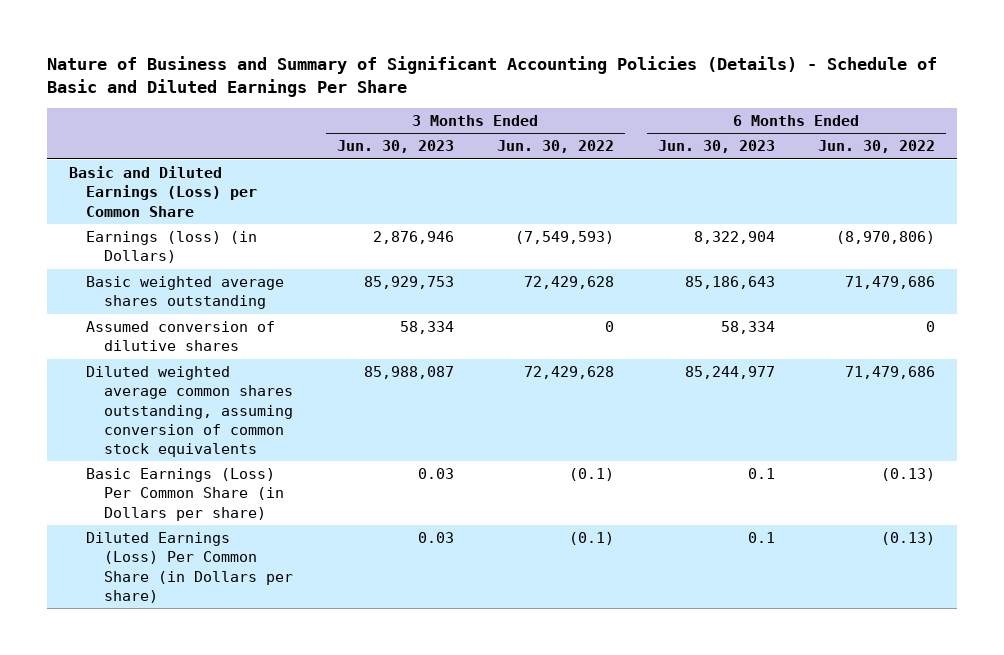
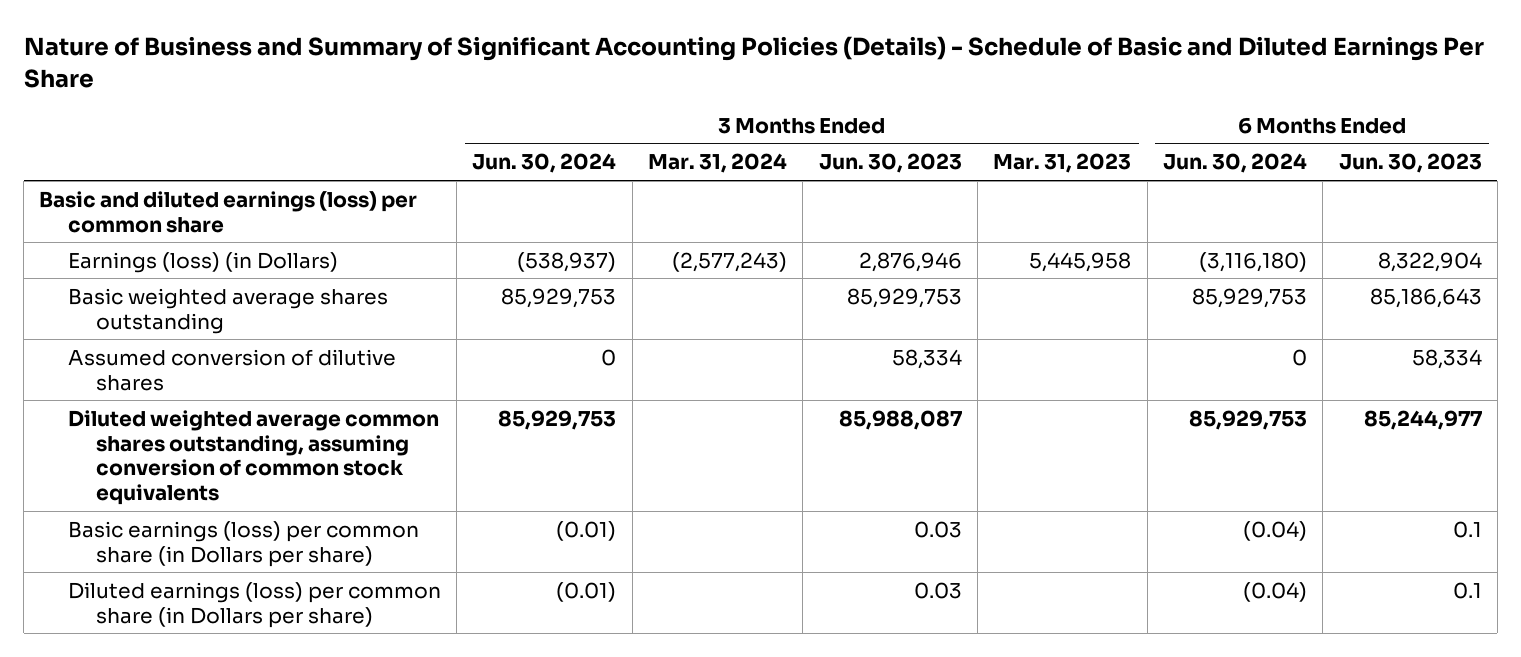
[497,140,615,154] Jun. 30, 2022 -> none
[818,140,936,154] Jun. 30, 2022 -> none
none -> [472,153,617,174] Jun. 30, 2024
none -> [648,153,788,174] Mar. 31, 2024
none -> [993,153,1132,174] Mar. 31, 2023
none -> [1162,153,1307,174] Jun. 30, 2024
[68,166,258,217] Basic and Diluted Earnings (Loss) per Common Share -> [39,190,418,233] Basic and diluted earnings (loss) per common share
[86,468,285,521] Basic Earnings (Loss) Per Common Share (in Dollars per share) -> [67,520,419,567] Basic earnings (loss) per common share (in Dollars per share)
[86,532,294,603] Diluted Earnings (Loss) Per Common Share (in Dollars per share) -> [67,581,441,628] Diluted earnings (loss) per common share (in Dollars per share)

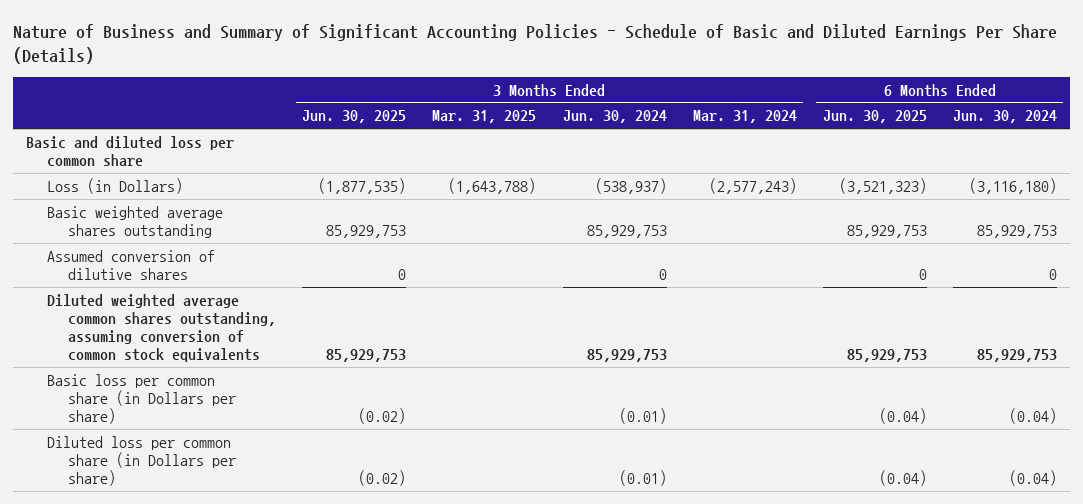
[23,36,1484,88] Nature of Business and Summary of Significant Accounting Policies (Details) - Schedule of Basic and Diluted Earnings Per Share -> [12,23,1057,65] Nature of Business and Summary of Significant Accounting Policies - Schedule of Basic and Diluted Earnings Per Share (Details)
[818,153,962,174] Jun. 30, 2023 -> none
[993,153,1132,174] Mar. 31, 2023 -> none
[1338,153,1482,174] Jun. 30, 2023 -> none
none -> [302,110,407,124] Jun. 30, 2025
none -> [432,110,537,124] Mar. 31, 2025
none -> [822,110,927,124] Jun. 30, 2025
[39,190,418,233] Basic and diluted earnings (loss) per common share -> [25,135,234,167] Basic and diluted loss per common share
[67,251,338,273] Earnings (loss) (in Dollars) -> [47,177,184,194] Loss (in Dollars)
[67,520,419,567] Basic earnings (loss) per common share (in Dollars per share) -> [47,373,237,424] Basic loss per common share (in Dollars per share)
[67,581,441,628] Diluted earnings (loss) per common share (in Dollars per share) -> [47,435,237,486] Diluted loss per common share (in Dollars per share)

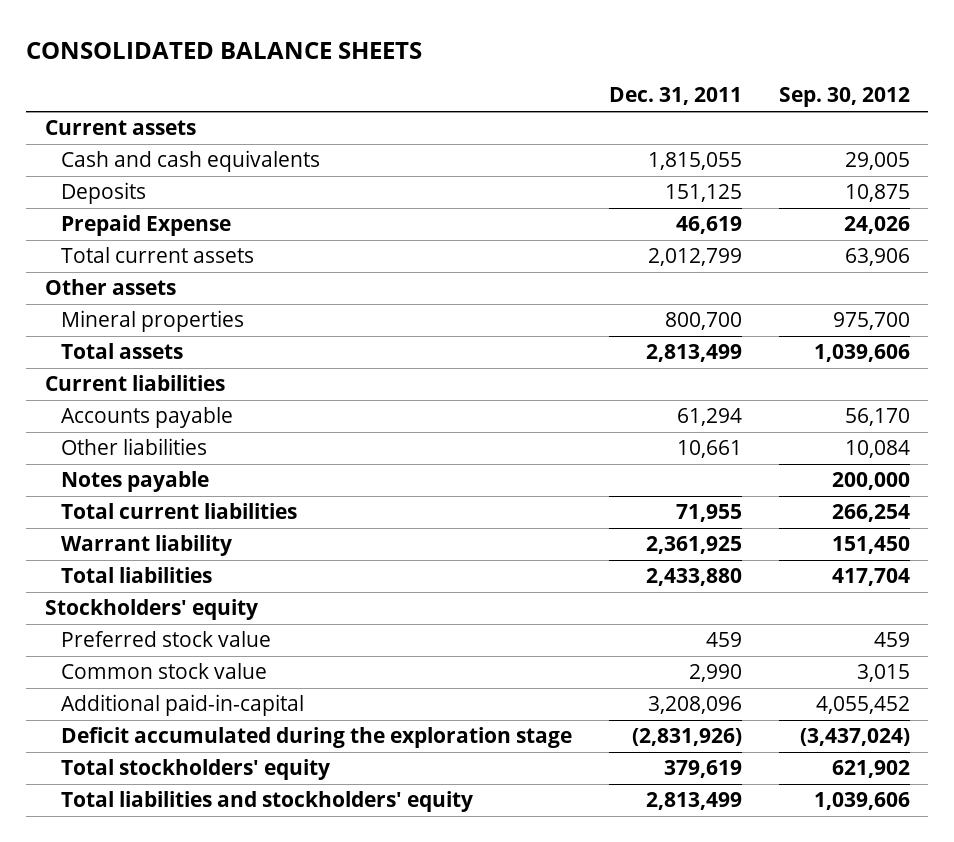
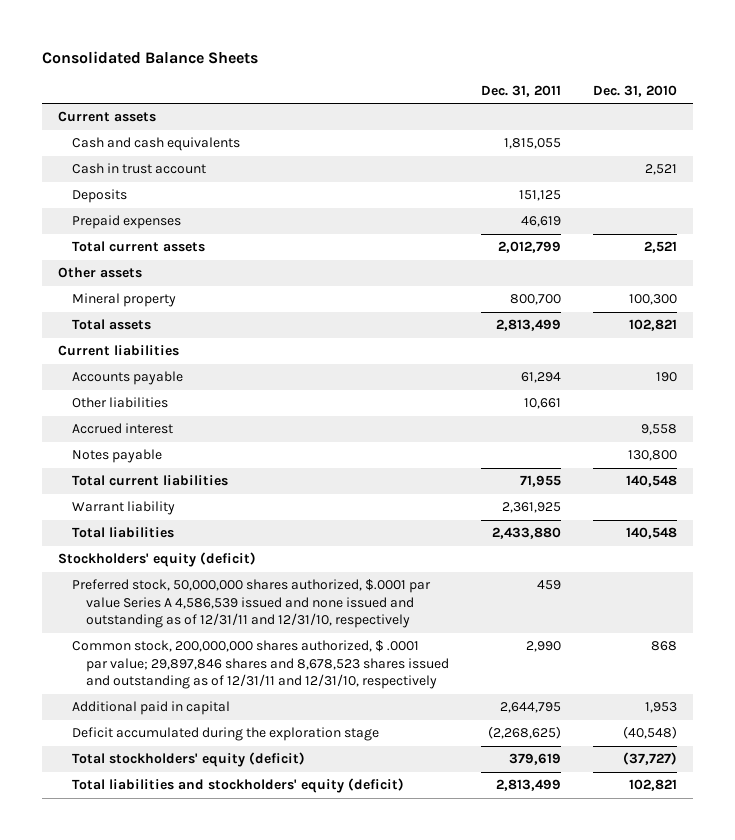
[26,41,423,59] CONSOLIDATED BALANCE SHEETS -> [41,51,258,65] Consolidated Balance Sheets
[778,87,910,108] Sep. 30, 2012 -> none
none -> [592,84,677,97] Dec. 31, 2010
none -> [72,163,207,175] Cash in trust account
[60,215,231,237] Prepaid Expense -> [72,215,182,230] Prepaid expenses
[60,310,244,333] Mineral properties -> [72,293,177,308] Mineral property
none -> [72,423,174,435] Accrued interest
[44,599,258,621] Stockholders' equity -> [57,552,256,568] Stockholders' equity (deficit)
[60,631,271,648] Preferred stock value -> [72,579,432,629] Preferred stock, 50,000,000 shares authorized, $.0001 par value Series A 4,586,539 issued and none issued and outstanding as of 12/31/11 and 12/31/10, respectively
[60,663,267,680] Common stock value -> [72,640,450,690] Common stock, 200,000,000 shares authorized, $ .0001 par value; 29,897,846 shares and 8,678,523 shares issued and outstanding as of 12/31/11 and 12/31/10, respectively
[60,694,304,717] Additional paid-in-capital -> [72,701,231,716] Additional paid in capital
[647,696,742,715] 3,208,096 -> [500,702,562,714] 2,644,795
[631,728,742,747] (2,831,926) -> [488,726,562,740] (2,268,625)
[60,759,330,781] Total stockholders' equity -> [72,752,306,768] Total stockholders' equity (deficit)
[60,791,473,813] Total liabilities and stockholders' equity -> [72,778,405,794] Total liabilities and stockholders' equity (deficit)

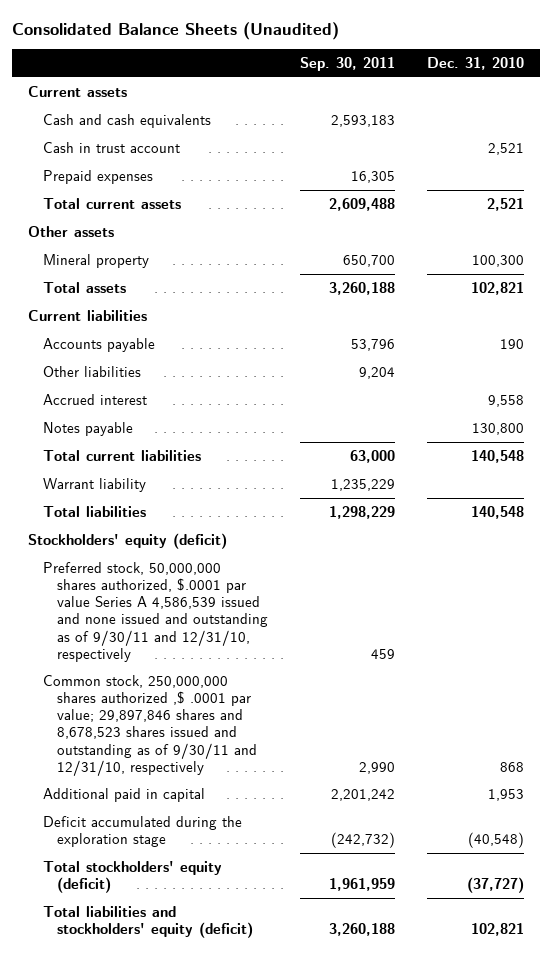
[41,51,258,65] Consolidated Balance Sheets -> [12,21,340,40] Consolidated Balance Sheets (Unaudited)
[481,84,562,97] Dec. 31, 2011 -> none
none -> [300,57,396,72] Sep. 30, 2011
[72,189,128,204] Deposits -> none
[72,579,432,629] Preferred stock, 50,000,000 shares authorized, $.0001 par value Series A 4,586,539 issued and none issued and outstanding as of 12/31/11 and 12/31/10, respectively -> [42,561,269,662] Preferred stock, 50,000,000 shares authorized, $.0001 par value Series A 4,586,539 issued and none issued and outstanding as of 9/30/11 and 12/31/10, respectively
[72,640,450,690] Common stock, 200,000,000 shares authorized, $ .0001 par value; 29,897,846 shares and 8,678,523 shares issued and outstanding as of 12/31/11 and 12/31/10, respectively -> [42,674,258,776] Common stock, 250,000,000 shares authorized ,$ .0001 par value; 29,897,846 shares and 8,678,523 shares issued and outstanding as of 9/30/11 and 12/31/10, respectively

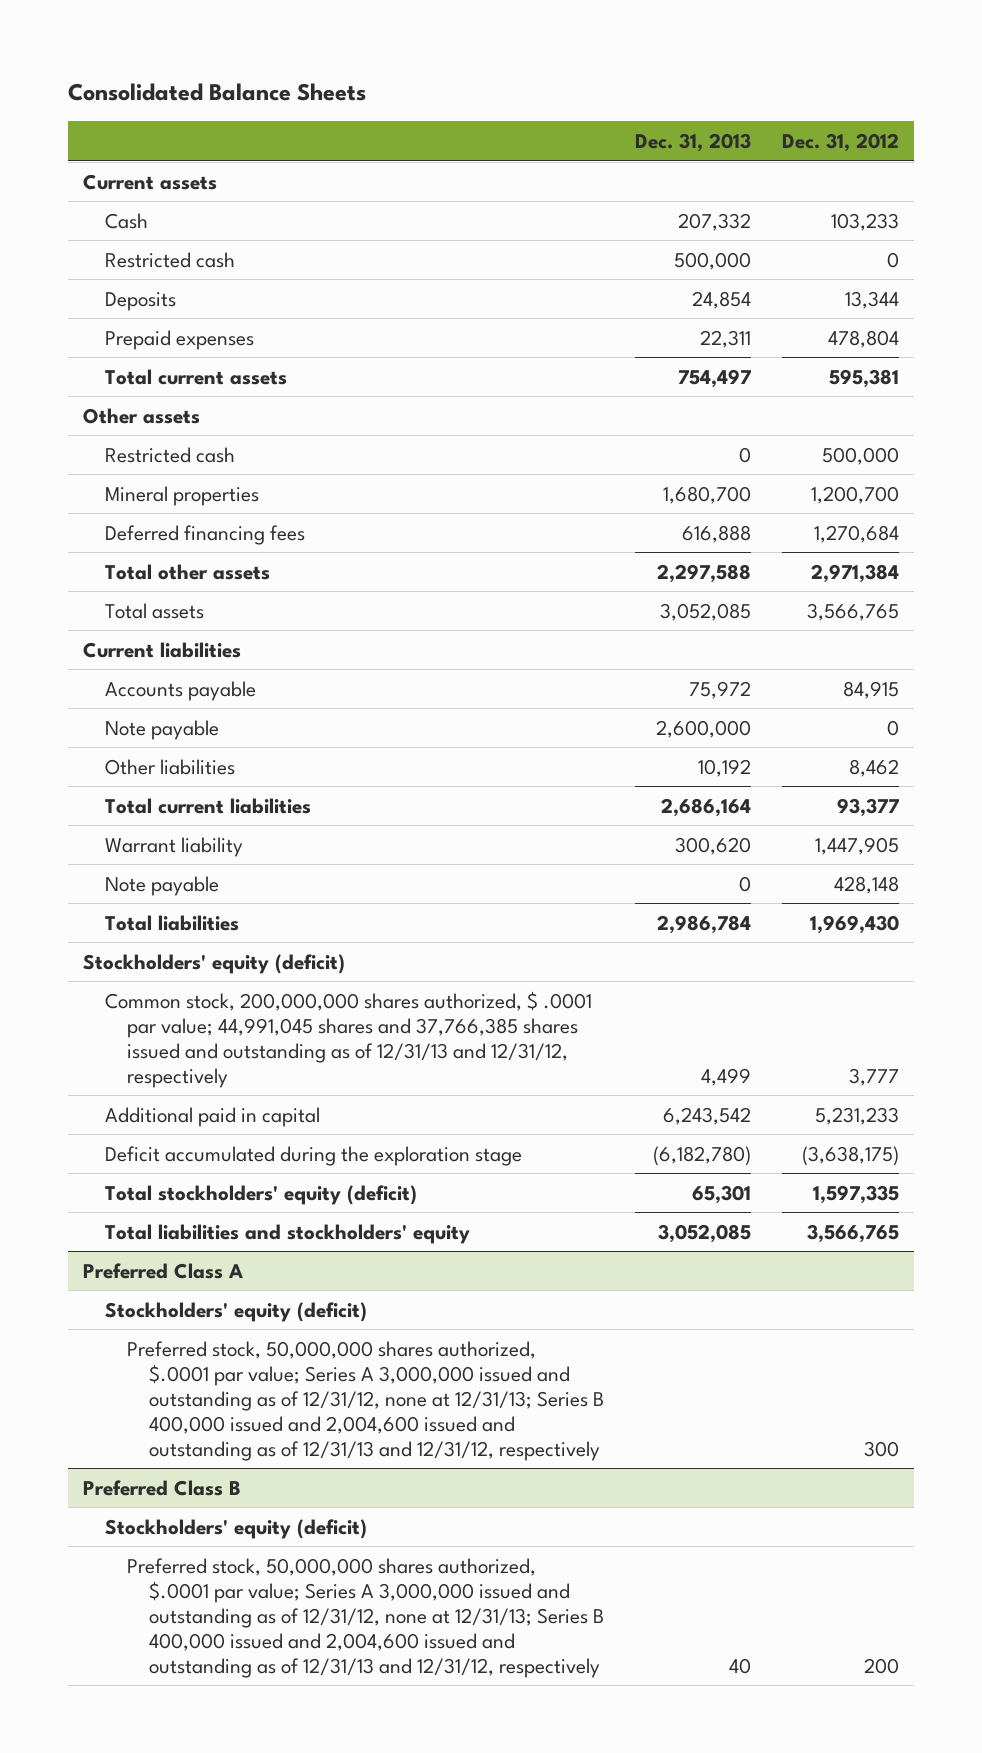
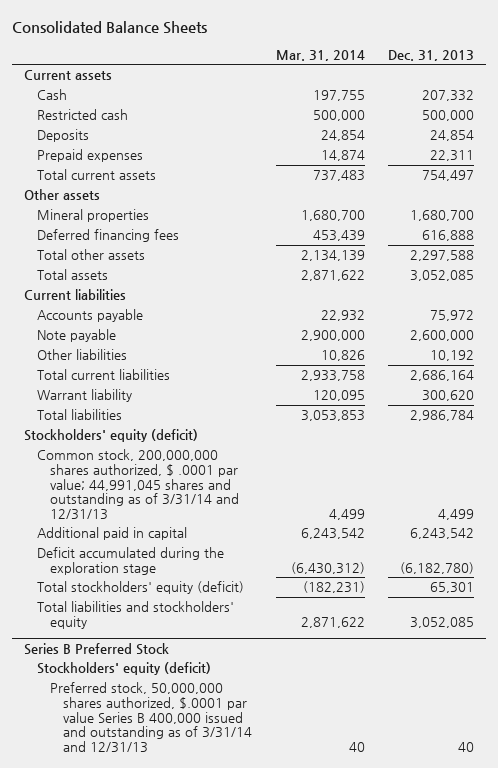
[781,132,899,152] Dec. 31, 2012 -> none
none -> [275,50,365,62] Mar. 31, 2014
[105,446,236,463] Restricted cash -> none
[105,875,220,896] Note payable -> none
[105,990,593,1088] Common stock, 200,000,000 shares authorized, $ .0001 par value; 44,991,045 shares and 37,766,385 shares issued and outstanding as of 12/31/13 and 12/31/12, respectively -> [37,449,240,520] Common stock, 200,000,000 shares authorized, $ .0001 par value; 44,991,045 shares and outstanding as of 3/31/14 and 12/31/13
[83,1262,244,1279] Preferred Class A -> none
[105,1301,368,1322] Stockholders' equity (deficit) -> none
[127,1340,605,1461] Preferred stock, 50,000,000 shares authorized, $.0001 par value; Series A 3,000,000 issued and outstanding as of 12/31/12, none at 12/31/13; Series B 400,000 issued and 2,004,600 issued and outstanding as of 12/31/13 and 12/31/12, respectively -> none
[83,1479,242,1496] Preferred Class B -> none
none -> [24,642,170,655] Series B Preferred Stock
[127,1557,605,1678] Preferred stock, 50,000,000 shares authorized, $.0001 par value; Series A 3,000,000 issued and outstanding as of 12/31/12, none at 12/31/13; Series B 400,000 issued and 2,004,600 issued and outstanding as of 12/31/13 and 12/31/12, respectively -> [50,682,253,753] Preferred stock, 50,000,000 shares authorized, $.0001 par value Series B 400,000 issued and outstanding as of 3/31/14 and 12/31/13

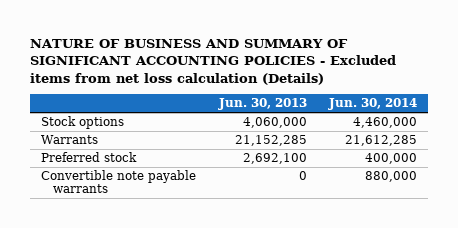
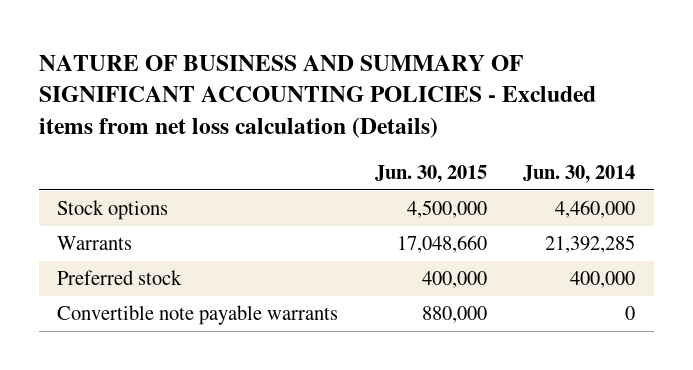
[217,98,307,111] Jun. 30, 2013 -> none
none -> [374,164,487,183] Jun. 30, 2015
[344,135,417,147] 21,612,285 -> [545,235,636,254] 21,392,285
[364,171,417,183] 880,000 -> [625,306,636,321] 0

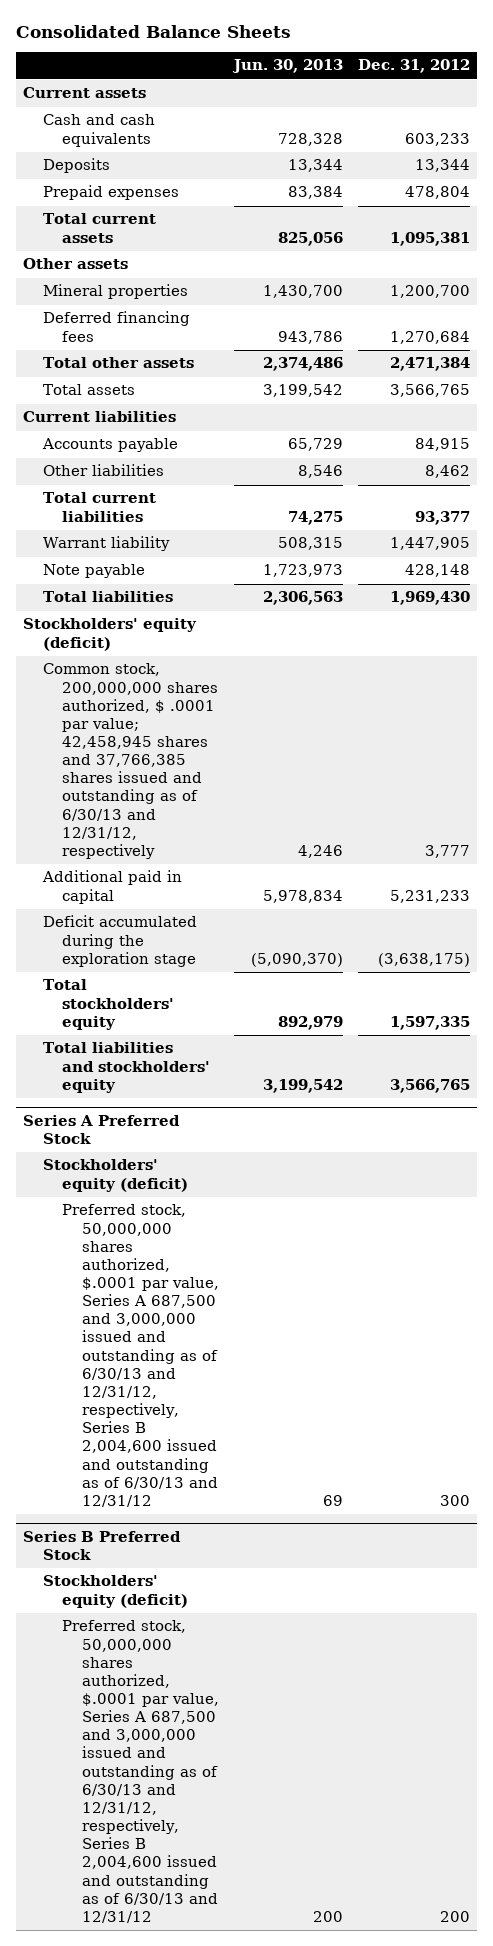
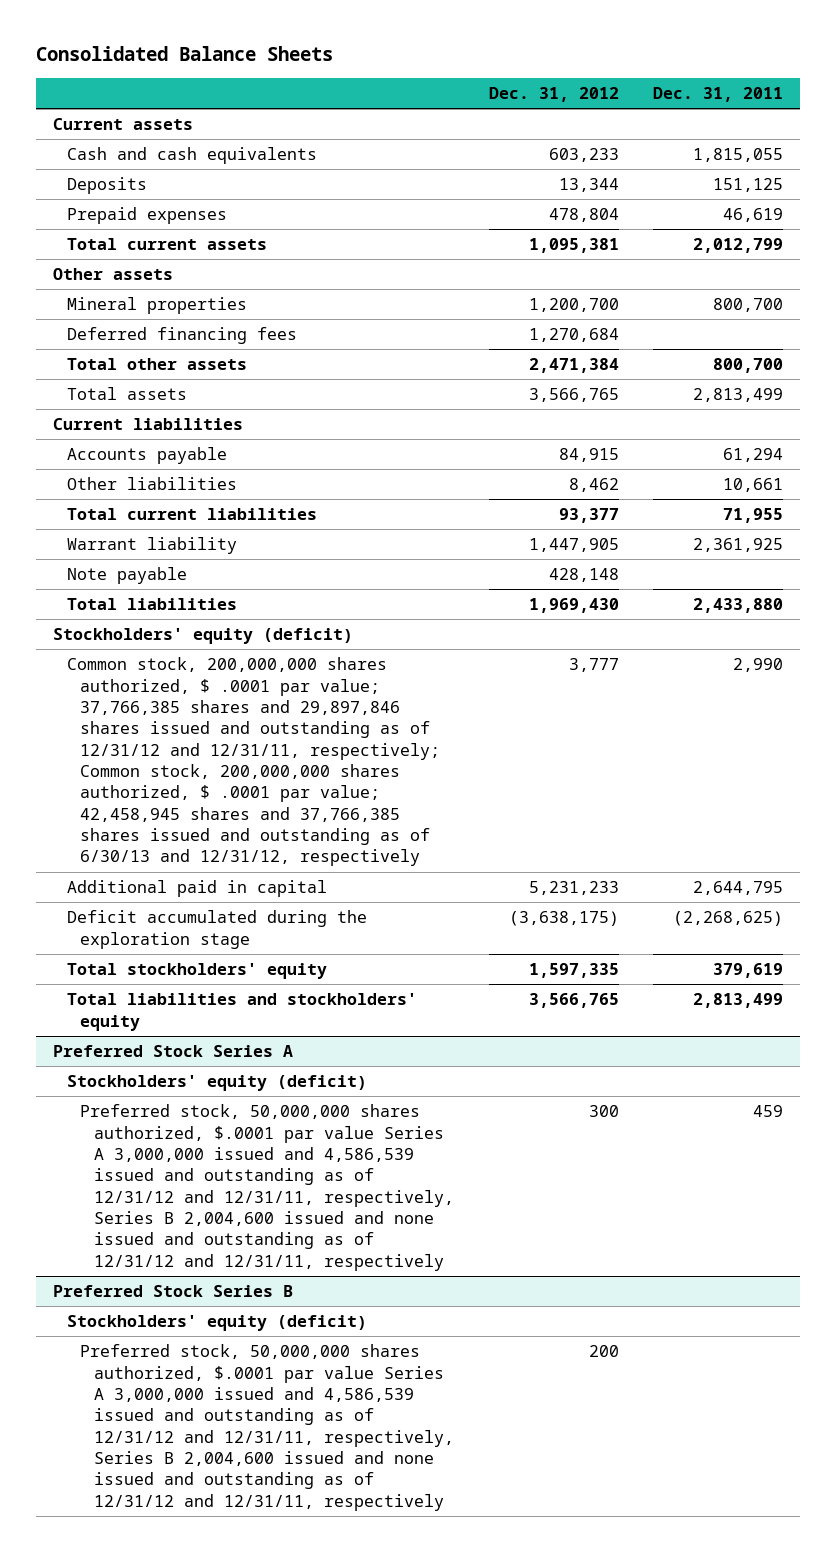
[231,59,343,74] Jun. 30, 2013 -> none
none -> [652,87,783,103] Dec. 31, 2011
[42,663,219,859] Common stock, 200,000,000 shares authorized, $ .0001 par value; 42,458,945 shares and 37,766,385 shares issued and outstanding as of 6/30/13 and 12/31/12, respectively -> [66,657,441,867] Common stock, 200,000,000 shares authorized, $ .0001 par value; 37,766,385 shares and 29,897,846 shares issued and outstanding as of 12/31/12 and 12/31/11, respectively; Common stock, 200,000,000 shares authorized, $ .0001 par value; 42,458,945 shares and 37,766,385 shares issued and outstanding as of 6/30/13 and 12/31/12, respectively
[23,1114,181,1144] Series A Preferred Stock -> [53,1045,294,1058] Preferred Stock Series A
[62,1204,219,1507] Preferred stock, 50,000,000 shares authorized, $.0001 par value, Series A 687,500 and 3,000,000 issued and outstanding as of 6/30/13 and 12/31/12, respectively, Series B 2,004,600 issued and outstanding as of 6/30/13 and 12/31/12 -> [80,1104,455,1271] Preferred stock, 50,000,000 shares authorized, $.0001 par value Series A 3,000,000 issued and 4,586,539 issued and outstanding as of 12/31/12 and 12/31/11, respectively, Series B 2,004,600 issued and none issued and outstanding as of 12/31/12 and 12/31/11, respectively
[23,1530,182,1560] Series B Preferred Stock -> [53,1285,294,1298] Preferred Stock Series B
[62,1620,219,1923] Preferred stock, 50,000,000 shares authorized, $.0001 par value, Series A 687,500 and 3,000,000 issued and outstanding as of 6/30/13 and 12/31/12, respectively, Series B 2,004,600 issued and outstanding as of 6/30/13 and 12/31/12 -> [80,1344,455,1511] Preferred stock, 50,000,000 shares authorized, $.0001 par value Series A 3,000,000 issued and 4,586,539 issued and outstanding as of 12/31/12 and 12/31/11, respectively, Series B 2,004,600 issued and none issued and outstanding as of 12/31/12 and 12/31/11, respectively

